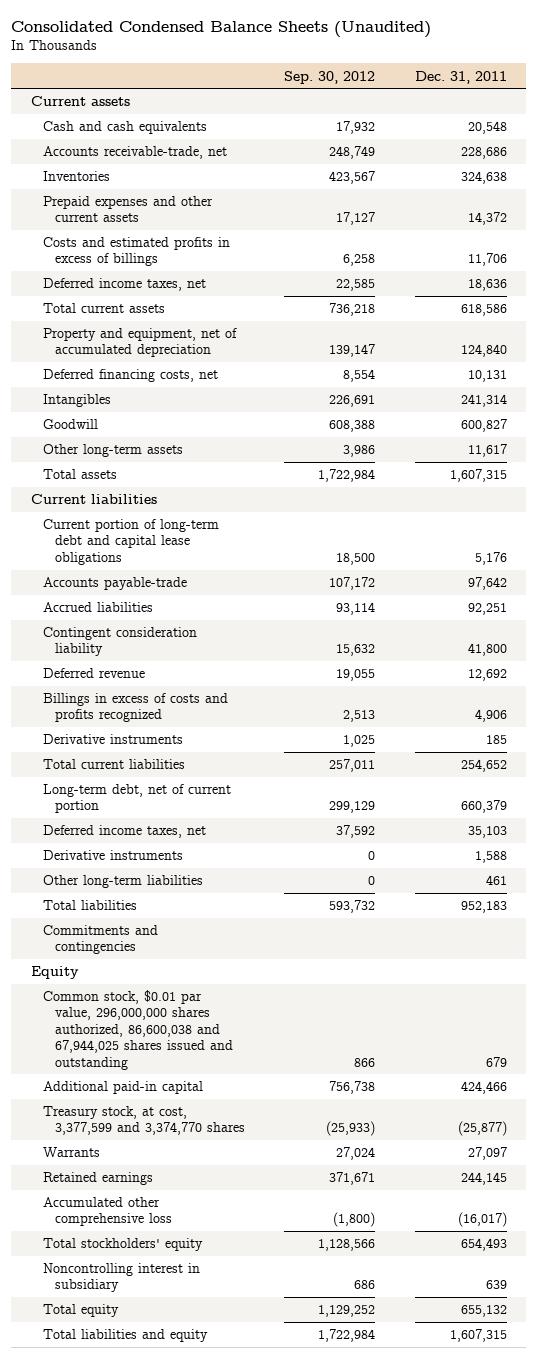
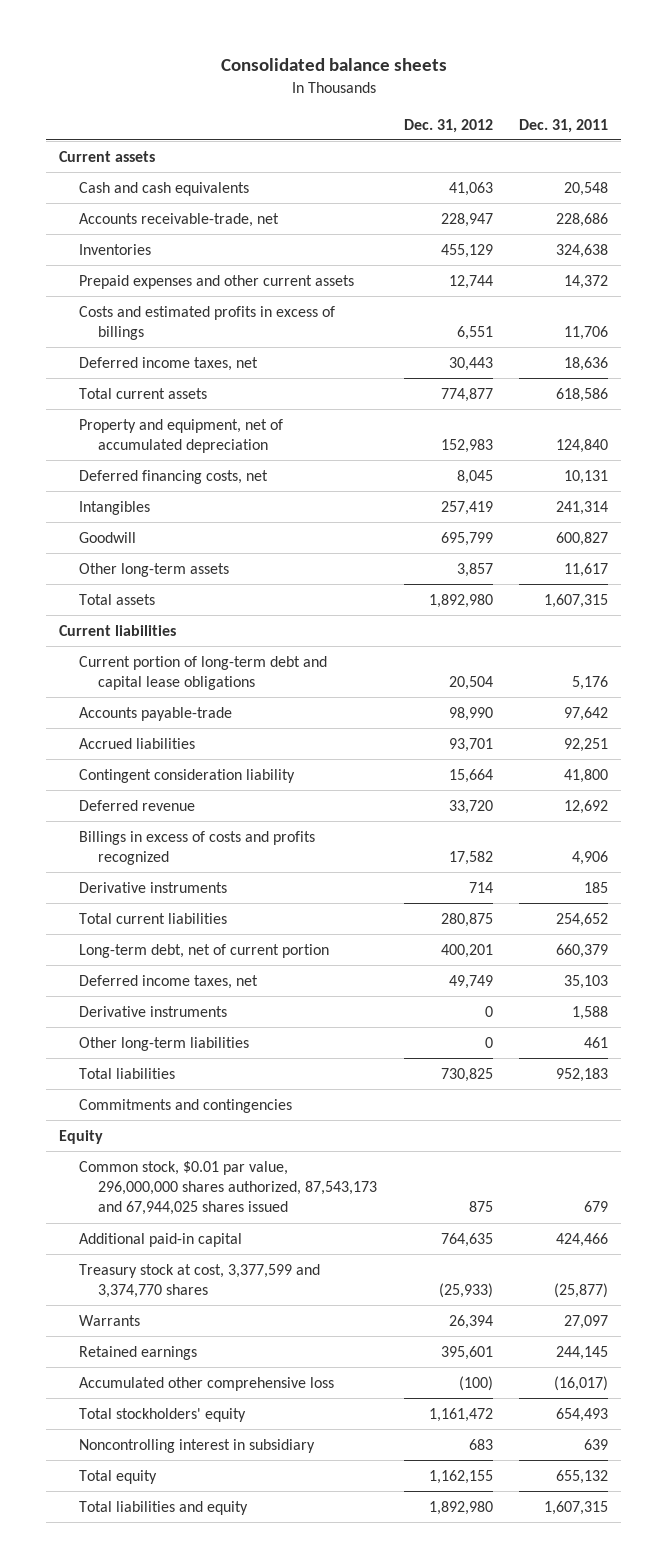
[11,21,432,39] Consolidated Condensed Balance Sheets (Unaudited) -> [220,58,447,72] Consolidated balance sheets
[284,70,376,84] Sep. 30, 2012 -> none
none -> [403,118,493,133] Dec. 31, 2012
[42,990,233,1070] Common stock, $0.01 par value, 296,000,000 shares authorized, 86,600,038 and 67,944,025 shares issued and outstanding -> [78,1160,378,1216] Common stock, $0.01 par value, 296,000,000 shares authorized, 87,543,173 and 67,944,025 shares issued
[42,1106,245,1136] Treasury stock, at cost, 3,377,599 and 3,374,770 shares -> [78,1263,320,1299] Treasury stock at cost, 3,377,599 and 3,374,770 shares

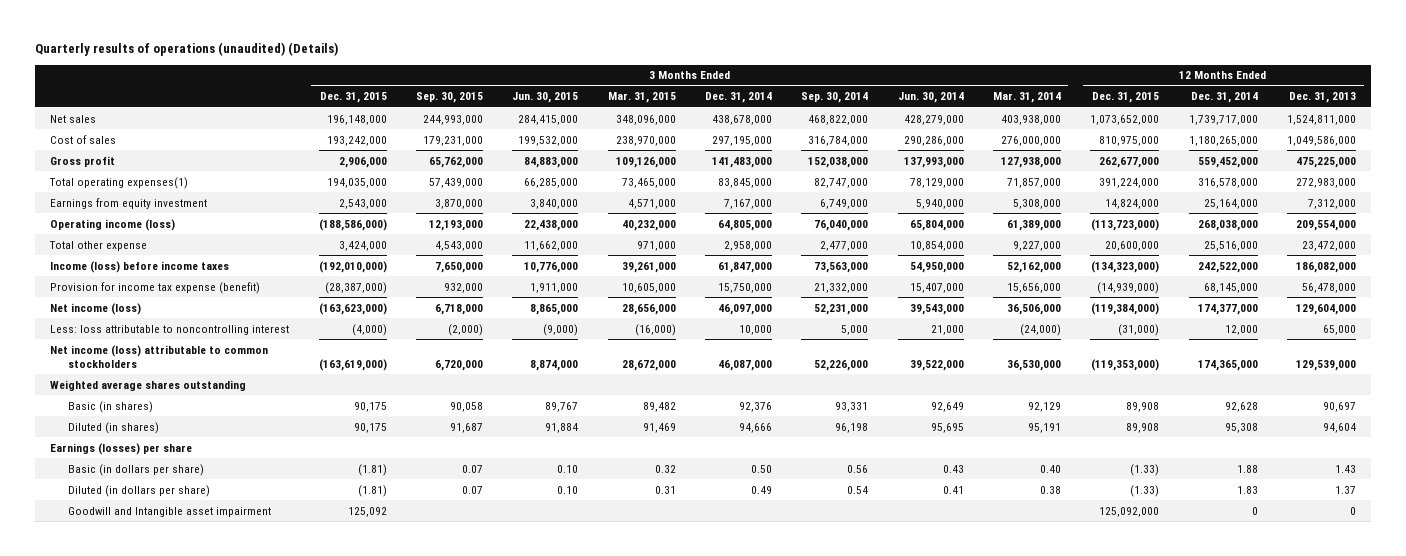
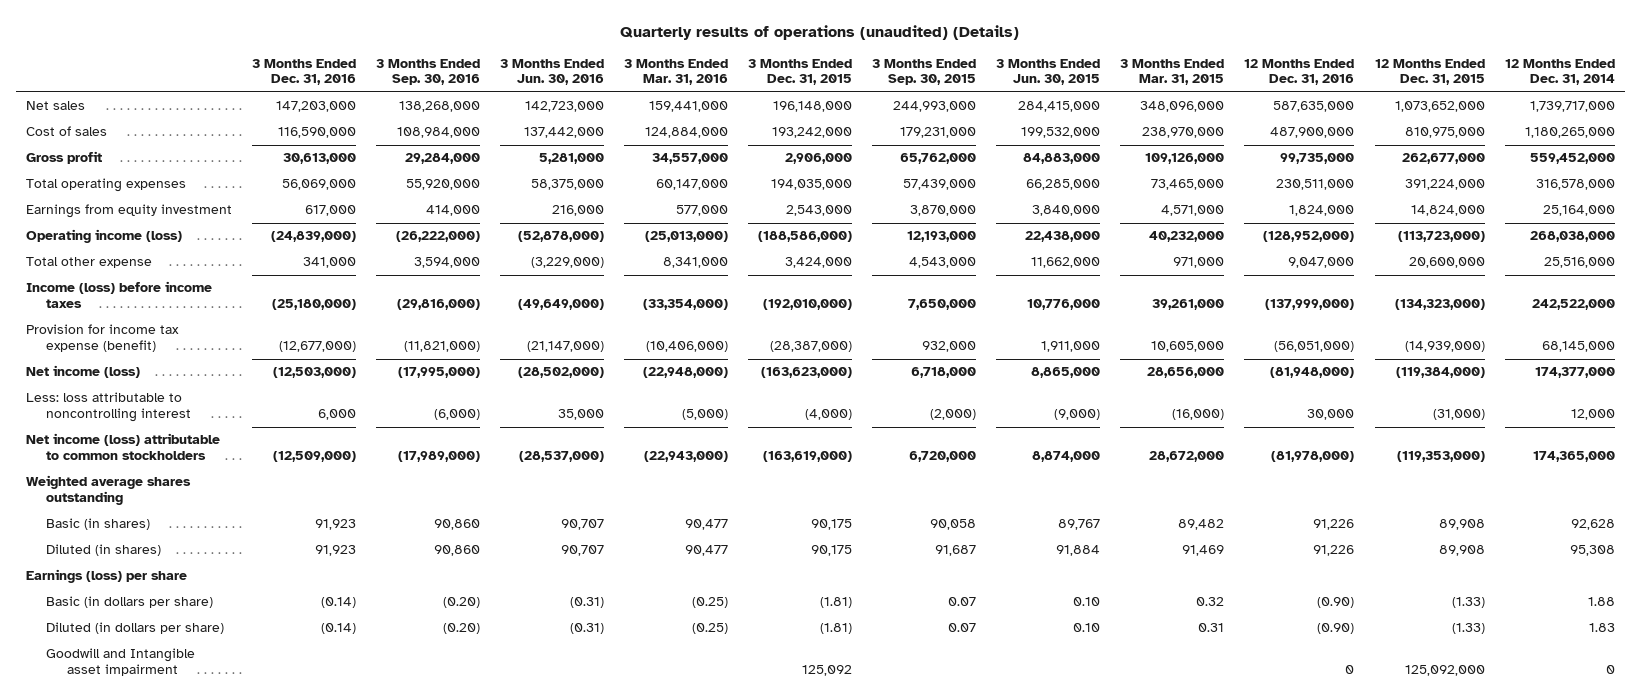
[704,92,772,104] Dec. 31, 2014 -> none
[801,92,869,104] Sep. 30, 2014 -> none
[897,92,964,104] Jun. 30, 2014 -> none
[993,92,1062,104] Mar. 31, 2014 -> none
[1289,92,1357,104] Dec. 31, 2013 -> none
none -> [251,58,356,86] 3 Months Ended Dec. 31, 2016
none -> [375,58,480,86] 3 Months Ended Sep. 30, 2016
none -> [499,58,604,86] 3 Months Ended Jun. 30, 2016
none -> [624,58,729,86] 3 Months Ended Mar. 31, 2016
none -> [1244,58,1355,86] 12 Months Ended Dec. 31, 2016
[49,176,189,189] Total operating expenses(1) -> [25,178,186,193] Total operating expenses
[50,442,193,455] Earnings (losses) per share -> [25,569,187,584] Earnings (loss) per share

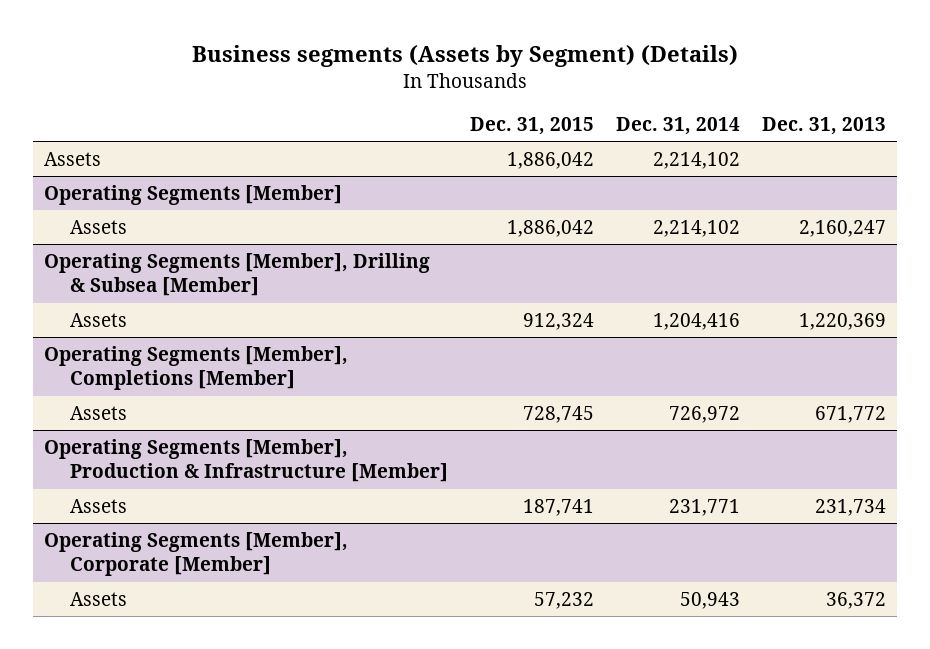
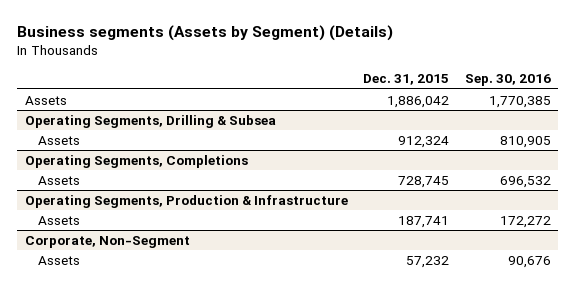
[616,116,741,135] Dec. 31, 2014 -> none
[762,116,887,135] Dec. 31, 2013 -> none
none -> [464,74,551,87] Sep. 30, 2016
[43,185,342,206] Operating Segments [Member] -> none
[70,220,128,235] Assets -> none
[43,253,430,297] Operating Segments [Member], Drilling & Subsea [Member] -> [24,114,276,128] Operating Segments, Drilling & Subsea
[43,346,348,391] Operating Segments [Member], Completions [Member] -> [24,154,248,168] Operating Segments, Completions
[43,439,449,483] Operating Segments [Member], Production & Infrastructure [Member] -> [24,194,348,208] Operating Segments, Production & Infrastructure
[43,532,348,577] Operating Segments [Member], Corporate [Member] -> none
none -> [24,235,190,248] Corporate, Non-Segment

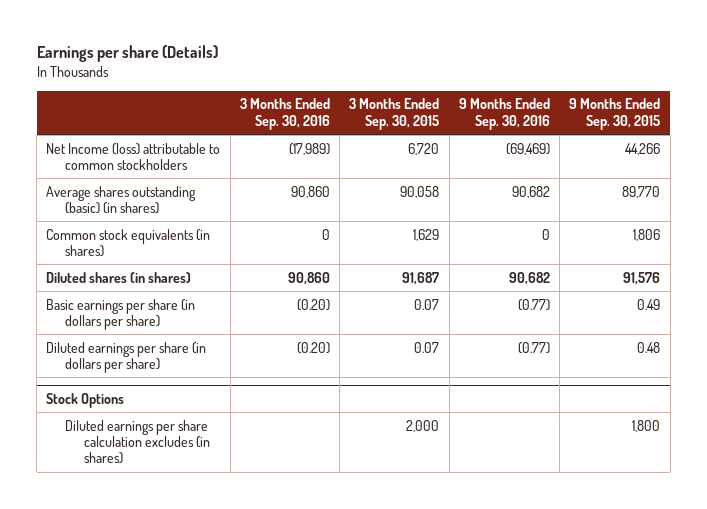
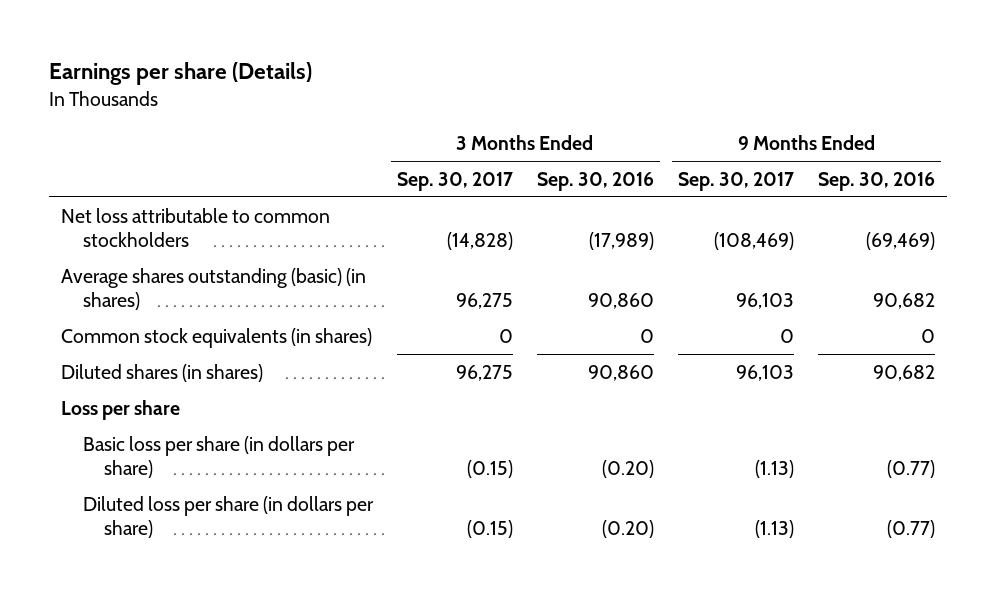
[349,98,440,130] 3 Months Ended Sep. 30, 2015 -> none
[569,98,661,130] 9 Months Ended Sep. 30, 2015 -> none
none -> [396,171,513,191] Sep. 30, 2017
none -> [678,171,795,191] Sep. 30, 2017
[46,142,221,170] Net Income (loss) attributable to common stockholders -> [61,207,331,248] Net loss attributable to common stockholders
[46,392,125,408] Stock Options -> none
[65,419,210,465] Diluted earnings per share calculation excludes (in shares) -> none
none -> [61,399,181,420] Loss per share
[46,298,196,330] Basic earnings per share (in dollars per share) -> [82,435,355,479] Basic loss per share (in dollars per share)
[46,341,207,373] Diluted earnings per share (in dollars per share) -> [82,495,374,539] Diluted loss per share (in dollars per share)

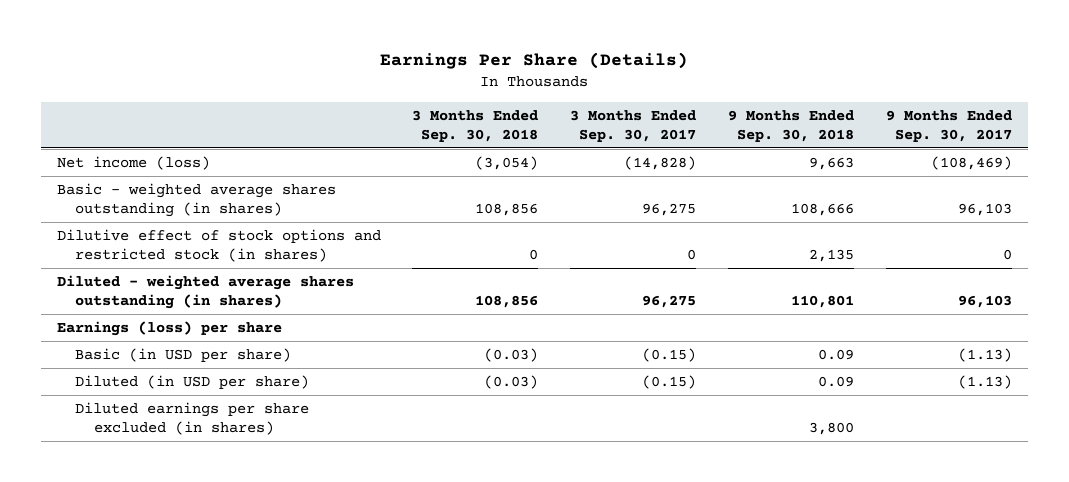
[48,62,312,86] Earnings per share (Details) -> [380,52,689,70] Earnings Per Share (Details)
[537,171,655,191] Sep. 30, 2016 -> none
[818,171,936,191] Sep. 30, 2016 -> none
none -> [412,110,539,142] 3 Months Ended Sep. 30, 2018
none -> [728,110,855,142] 9 Months Ended Sep. 30, 2018
[61,207,331,248] Net loss attributable to common stockholders -> [56,156,210,171] Net income (loss)
[61,267,367,311] Average shares outstanding (basic) (in shares) -> [56,183,336,217] Basic - weighted average shares outstanding (in shares)
[61,327,373,348] Common stock equivalents (in shares) -> [56,229,381,262] Dilutive effect of stock options and restricted stock (in shares)
[61,363,264,382] Diluted shares (in shares) -> [56,275,354,309] Diluted - weighted average shares outstanding (in shares)
[61,399,181,420] Loss per share -> [56,321,282,337] Earnings (loss) per share
[82,435,355,479] Basic loss per share (in dollars per share) -> [75,348,292,363] Basic (in USD per share)
[82,495,374,539] Diluted loss per share (in dollars per share) -> [75,375,310,390] Diluted (in USD per share)
none -> [75,402,310,435] Diluted earnings per share excluded (in shares)

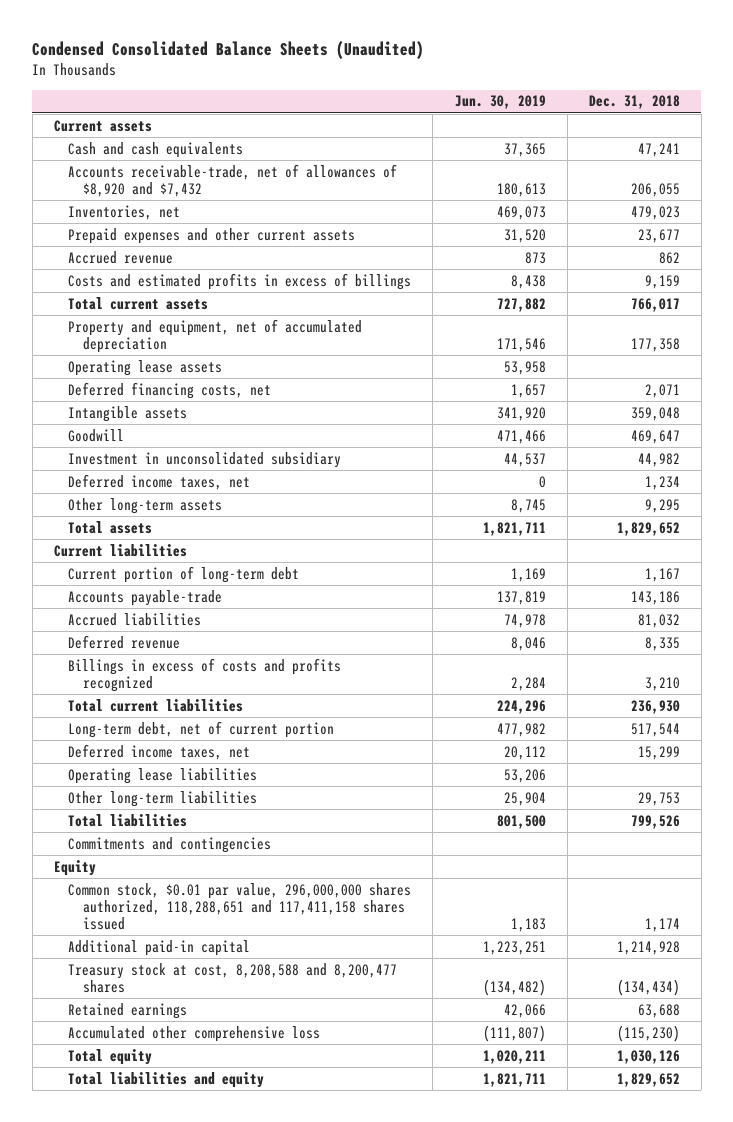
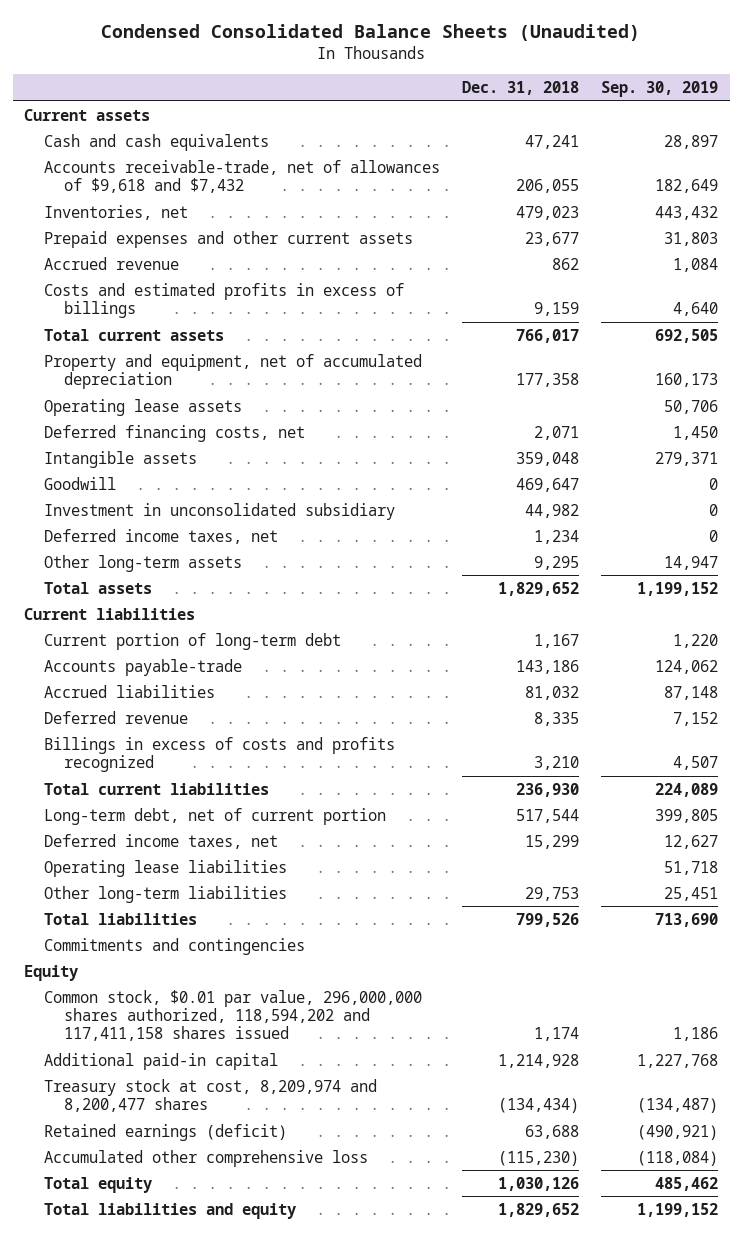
[454,95,546,110] Jun. 30, 2019 -> none
none -> [601,81,719,98] Sep. 30, 2019
[68,163,398,197] Accounts receivable-trade, net of allowances of $8,920 and $7,432 -> [44,159,441,194] Accounts receivable-trade, net of allowances of $9,618 and $7,432
[68,882,412,930] Common stock, $0.01 par value, 296,000,000 shares authorized, 118,288,651 and 117,411,158 shares issued -> [44,989,423,1042] Common stock, $0.01 par value, 296,000,000 shares authorized, 118,594,202 and 117,411,158 shares issued
[68,962,398,993] Treasury stock at cost, 8,208,588 and 8,200,477 shares -> [44,1078,378,1113] Treasury stock at cost, 8,209,974 and 8,200,477 shares
[68,1002,188,1019] Retained earnings -> [44,1123,288,1141] Retained earnings (deficit)

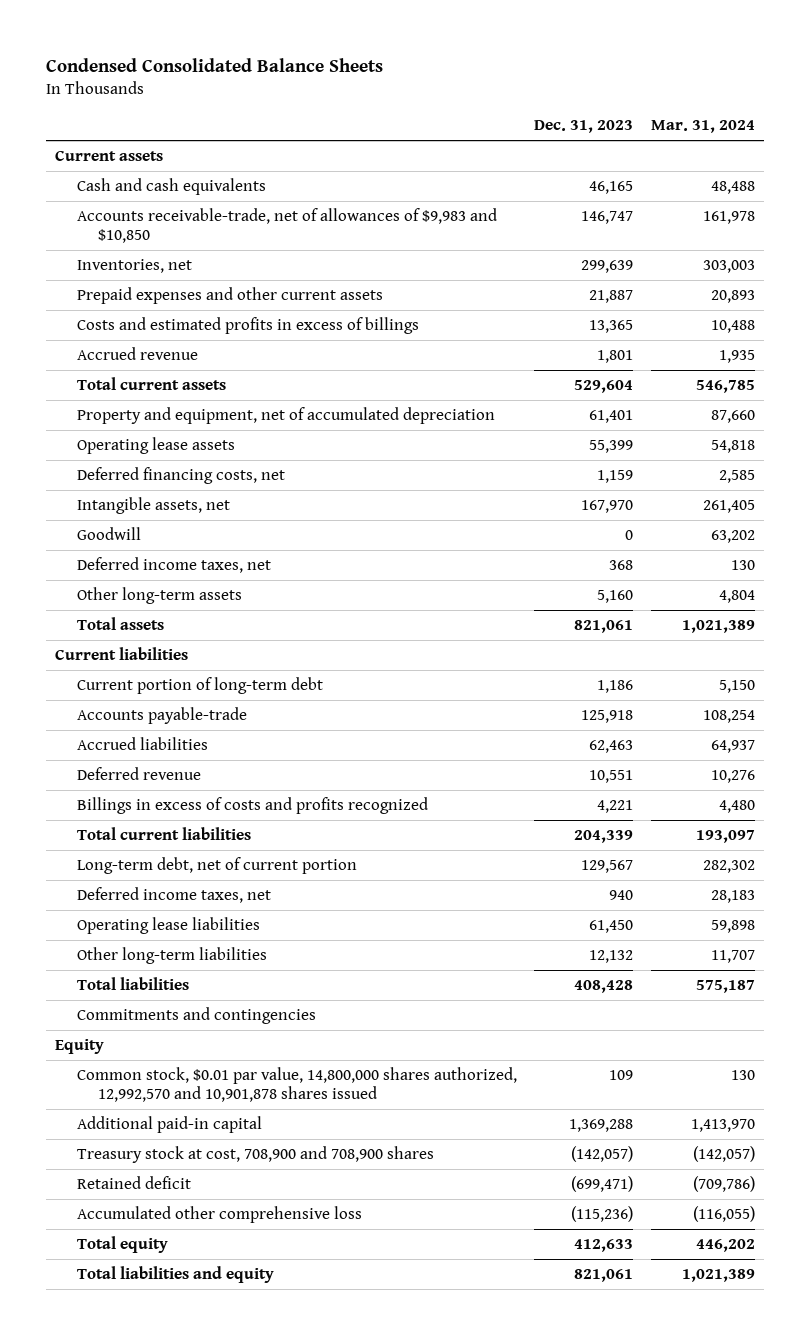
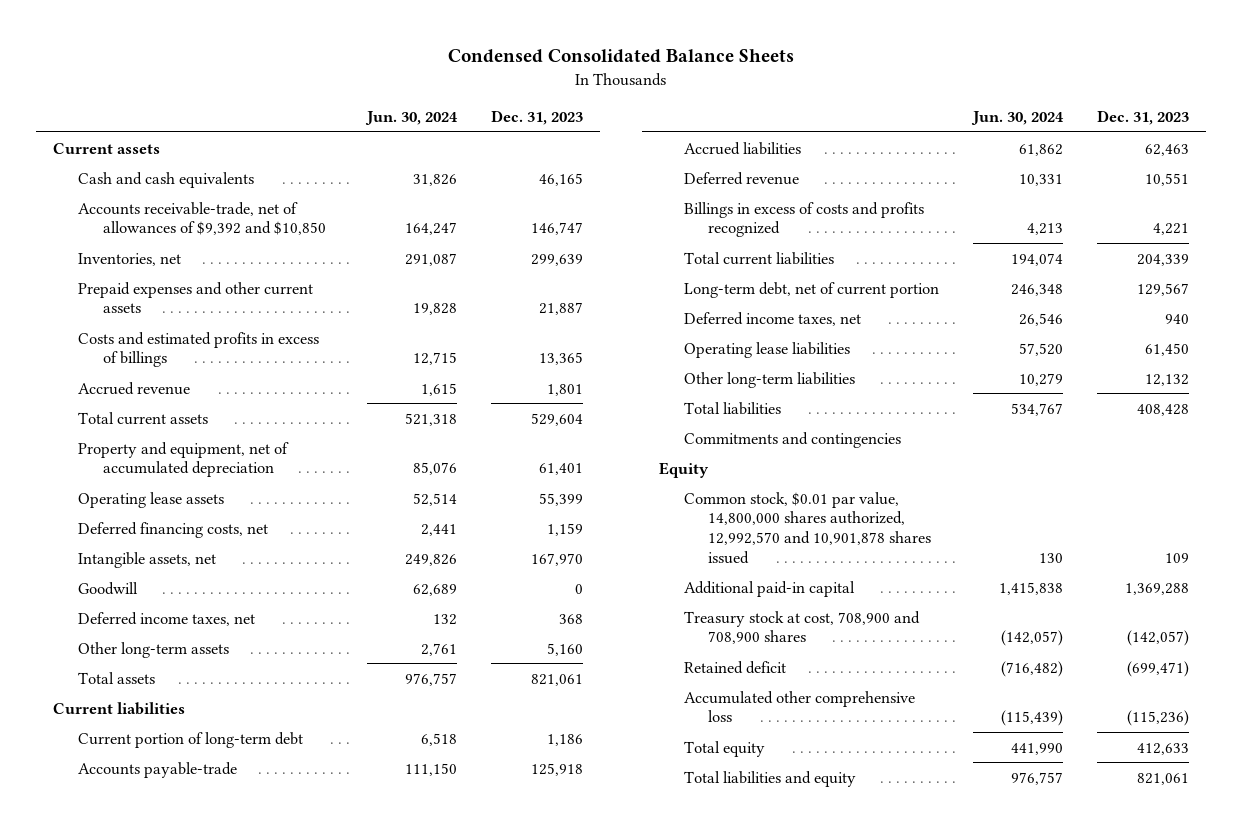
[651,120,756,134] Mar. 31, 2024 -> none
none -> [364,110,458,125] Jun. 30, 2024
[76,208,497,244] Accounts receivable-trade, net of allowances of $9,983 and $10,850 -> [77,201,326,236] Accounts receivable-trade, net of allowances of $9,392 and $10,850

